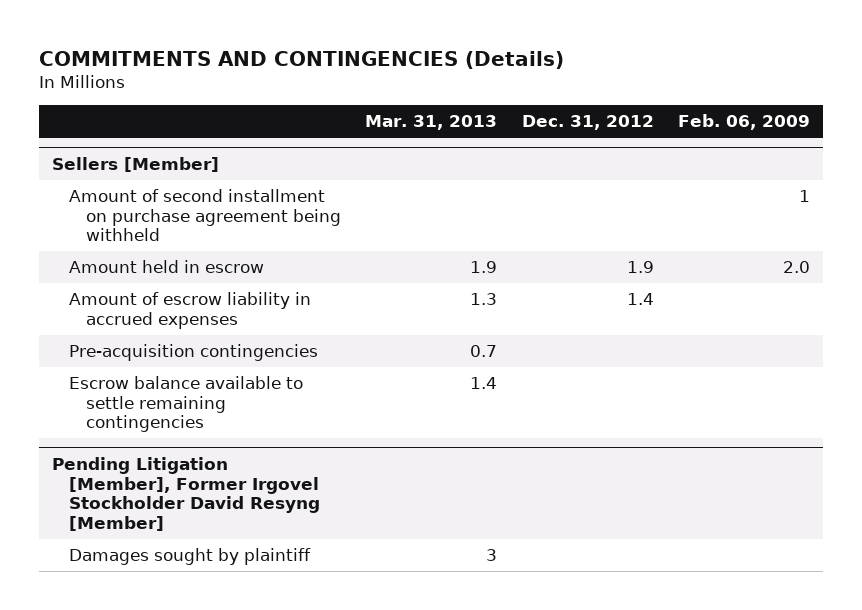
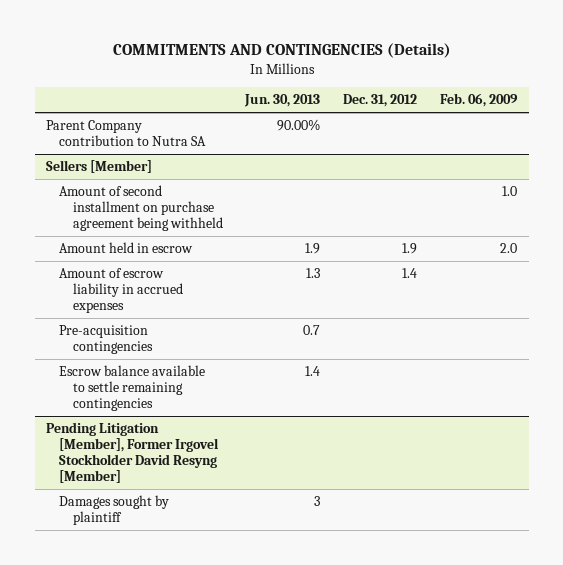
[365,115,498,131] Mar. 31, 2013 -> none
none -> [244,94,321,108] Jun. 30, 2013
none -> [46,120,207,146] Parent Company contribution to Nutra SA
[799,190,811,203] 1 -> [502,186,518,197] 1.0

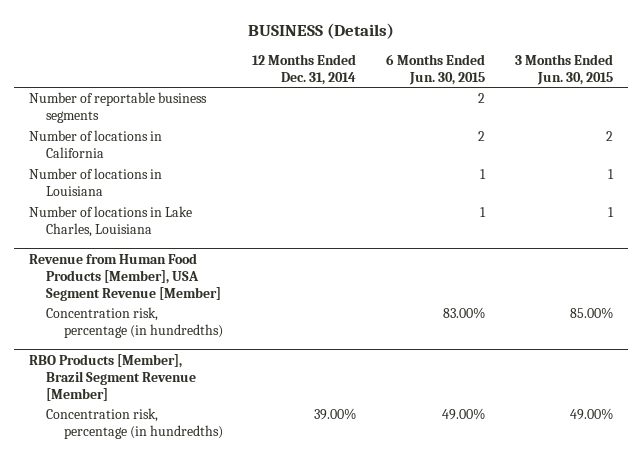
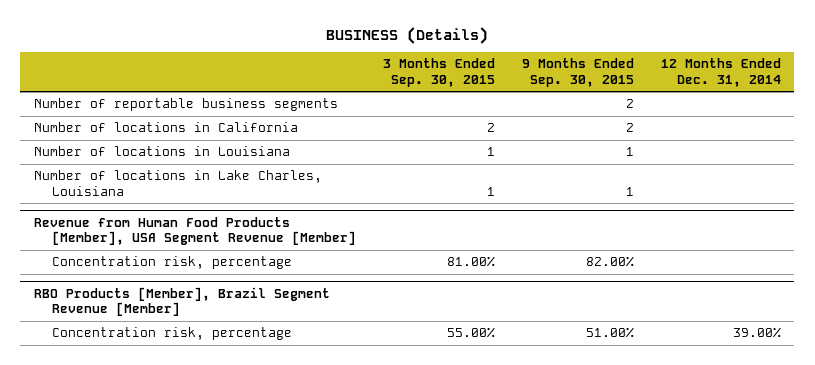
[386,53,486,85] 6 Months Ended Jun. 30, 2015 -> none
[515,53,614,85] 3 Months Ended Jun. 30, 2015 -> none
none -> [382,58,495,87] 3 Months Ended Sep. 30, 2015
none -> [521,58,634,87] 9 Months Ended Sep. 30, 2015
[46,307,223,339] Concentration risk, percentage (in hundredths) -> [51,256,292,270] Concentration risk, percentage
[46,408,223,440] Concentration risk, percentage (in hundredths) -> [51,327,292,341] Concentration risk, percentage

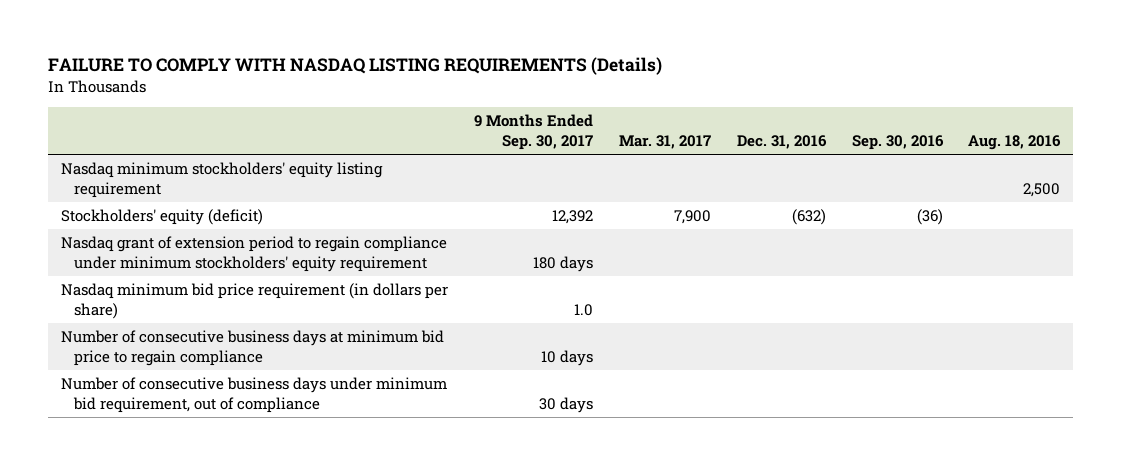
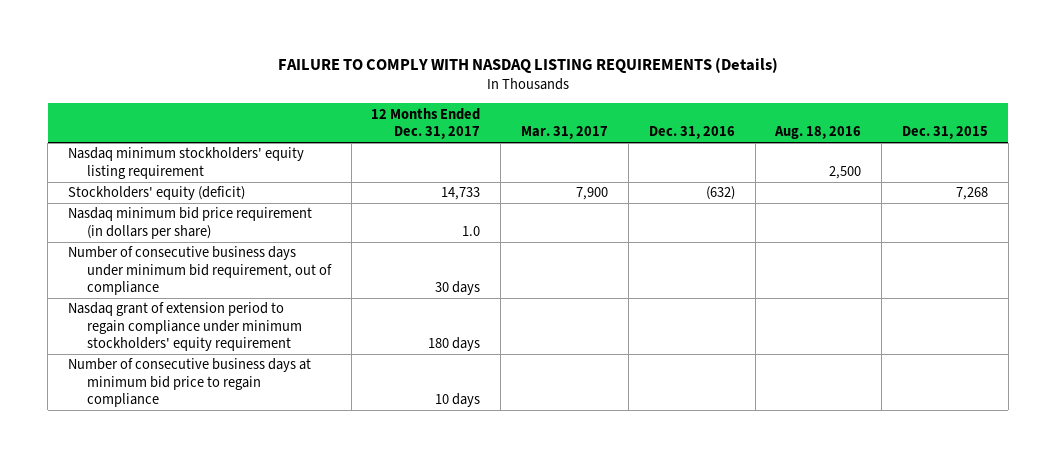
[473,114,593,150] 9 Months Ended Sep. 30, 2017 -> none
[851,134,944,150] Sep. 30, 2016 -> none
none -> [371,107,481,140] 12 Months Ended Dec. 31, 2017
none -> [901,126,988,140] Dec. 31, 2015
[60,236,447,272] Nasdaq grant of extension period to regain compliance under minimum stockholders' equity requirement -> [67,302,302,352] Nasdaq grant of extension period to regain compliance under minimum stockholders' equity requirement
[60,330,444,366] Number of consecutive business days at minimum bid price to regain compliance -> [67,358,311,408] Number of consecutive business days at minimum bid price to regain compliance

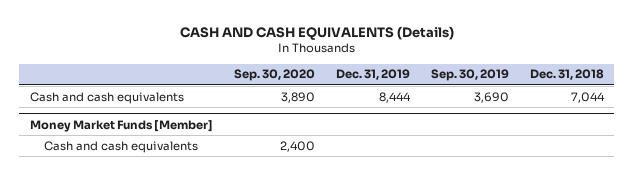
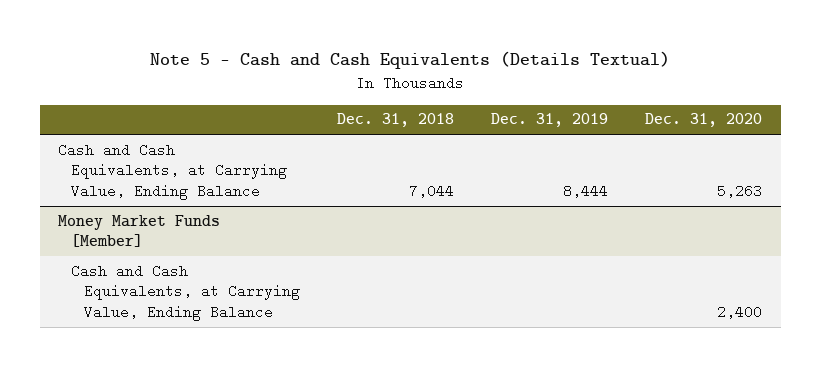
[179,25,454,40] CASH AND CASH EQUIVALENTS (Details) -> [150,51,671,70] Note 5 - Cash and Cash Equivalents (Details Textual)
[233,69,315,82] Sep. 30, 2020 -> none
[430,69,509,82] Sep. 30, 2019 -> none
none -> [645,113,763,128] Dec. 31, 2020
[29,91,184,104] Cash and cash equivalents -> [58,142,288,200] Cash and Cash Equivalents, at Carrying Value, Ending Balance
[44,140,199,153] Cash and cash equivalents -> [71,263,300,321] Cash and Cash Equivalents, at Carrying Value, Ending Balance

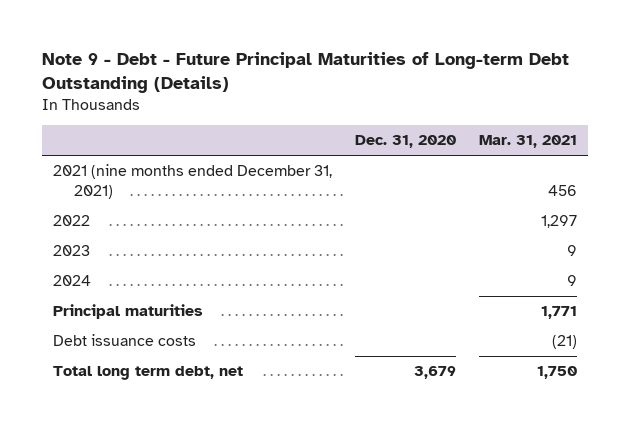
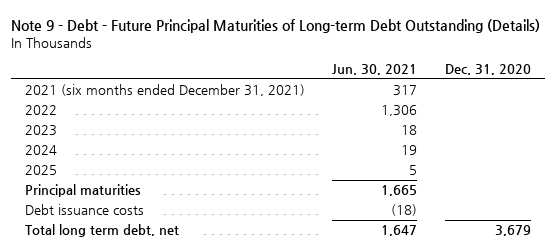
[478,135,577,149] Mar. 31, 2021 -> none
none -> [332,64,418,76] Jun. 30, 2021
[53,164,333,199] 2021 (nine months ended December 31, 2021) -> [24,84,305,97] 2021 (six months ended December 31, 2021)
none -> [24,165,57,176] 2025

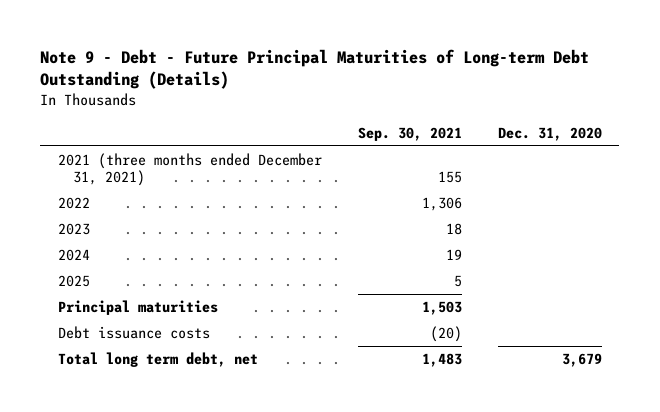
[332,64,418,76] Jun. 30, 2021 -> none
none -> [357,126,462,141] Sep. 30, 2021
[24,84,305,97] 2021 (six months ended December 31, 2021) -> [58,153,323,187] 2021 (three months ended December 31, 2021)

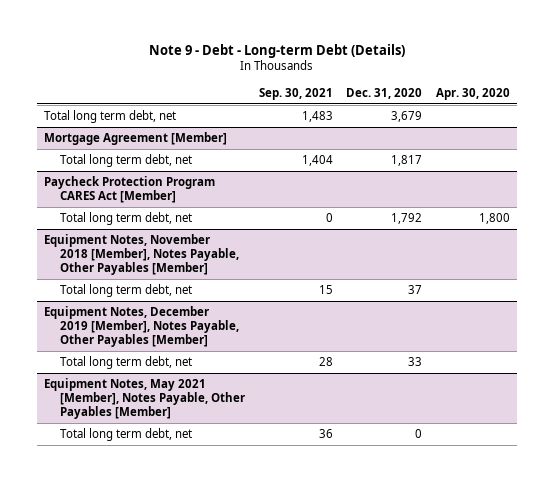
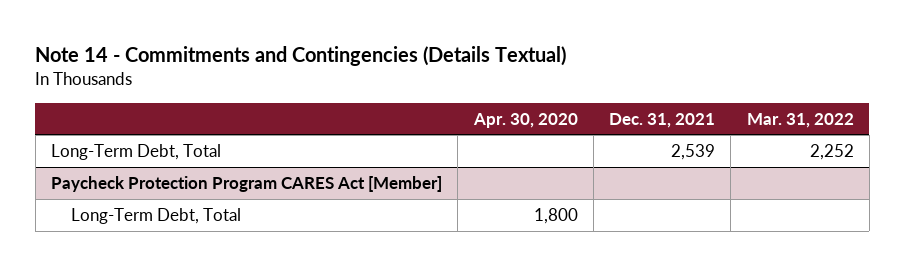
[148,43,405,58] Note 9 - Debt - Long-term Debt (Details) -> [35,46,567,67] Note 14 - Commitments and Contingencies (Details Textual)
[258,87,333,100] Sep. 30, 2021 -> none
[346,87,423,99] Dec. 31, 2020 -> none
none -> [609,112,716,128] Dec. 31, 2021
none -> [746,112,854,128] Mar. 31, 2022
[43,132,227,146] Mortgage Agreement [Member] -> none
[60,154,193,168] Total long term debt, net -> none
[43,110,176,124] Total long term debt, net -> [51,144,222,161] Long-Term Debt, Total
[43,234,240,275] Equipment Notes, November 2018 [Member], Notes Payable, Other Payables [Member] -> none
[60,284,193,298] Total long term debt, net -> none
[43,306,240,347] Equipment Notes, December 2019 [Member], Notes Payable, Other Payables [Member] -> none
[60,356,193,370] Total long term debt, net -> none
[43,378,246,419] Equipment Notes, May 2021 [Member], Notes Payable, Other Payables [Member] -> none
[60,428,193,442] Total long term debt, net -> none
[60,212,193,226] Total long term debt, net -> [71,208,242,225] Long-Term Debt, Total

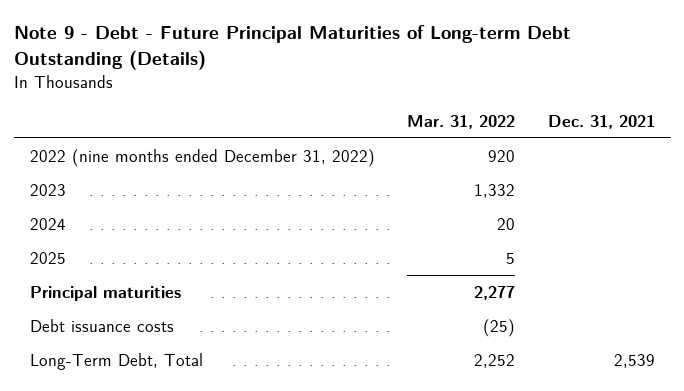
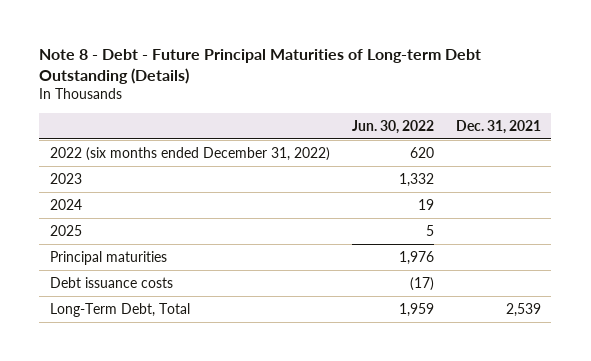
[13,25,571,71] Note 9 - Debt - Future Principal Maturities of Long-term Debt Outstanding (Details) -> [39,49,482,85] Note 8 - Debt - Future Principal Maturities of Long-term Debt Outstanding (Details)
[407,114,516,129] Mar. 31, 2022 -> none
none -> [351,119,434,134] Jun. 30, 2022
[29,148,375,167] 2022 (nine months ended December 31, 2022) -> [50,146,331,161] 2022 (six months ended December 31, 2022)

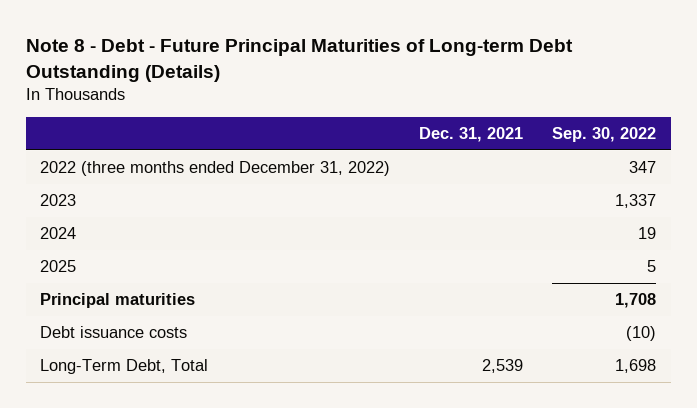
[351,119,434,134] Jun. 30, 2022 -> none
none -> [552,127,657,143] Sep. 30, 2022
[50,146,331,161] 2022 (six months ended December 31, 2022) -> [40,161,391,177] 2022 (three months ended December 31, 2022)

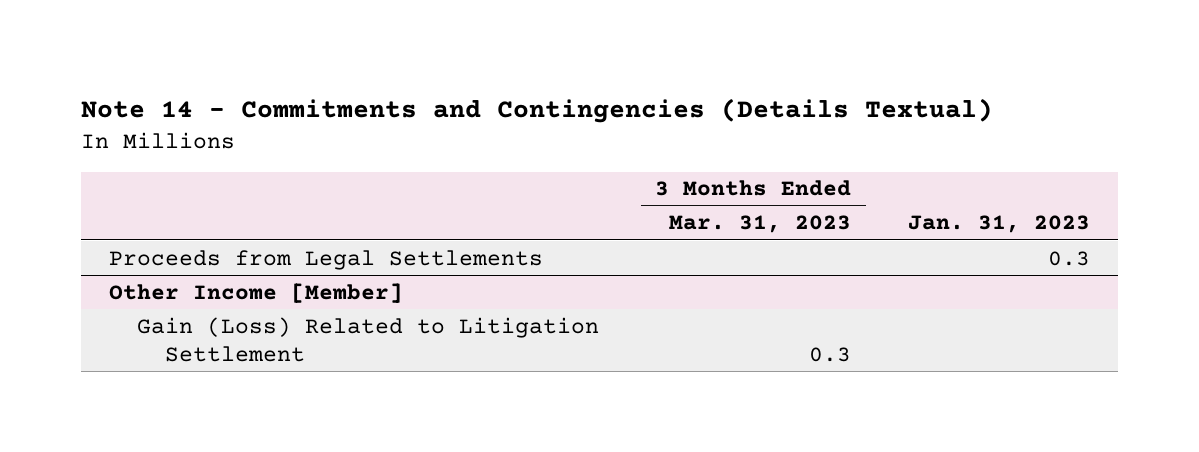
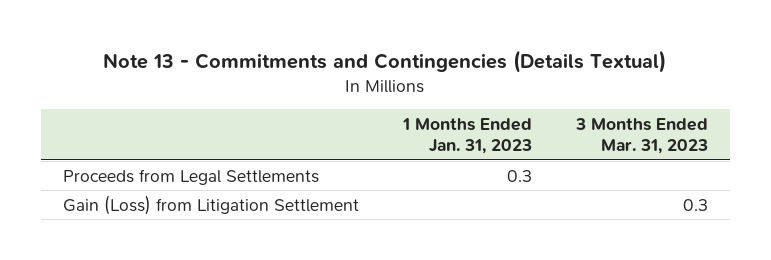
[80,97,993,123] Note 14 - Commitments and Contingencies (Details Textual) -> [103,49,667,73] Note 13 - Commitments and Contingencies (Details Textual)
[907,215,1090,234] Jan. 31, 2023 -> none
none -> [401,117,532,154] 1 Months Ended Jan. 31, 2023
[109,282,404,303] Other Income [Member] -> none
[136,316,599,362] Gain (Loss) Related to Litigation Settlement -> none
none -> [62,194,359,215] Gain (Loss) from Litigation Settlement

